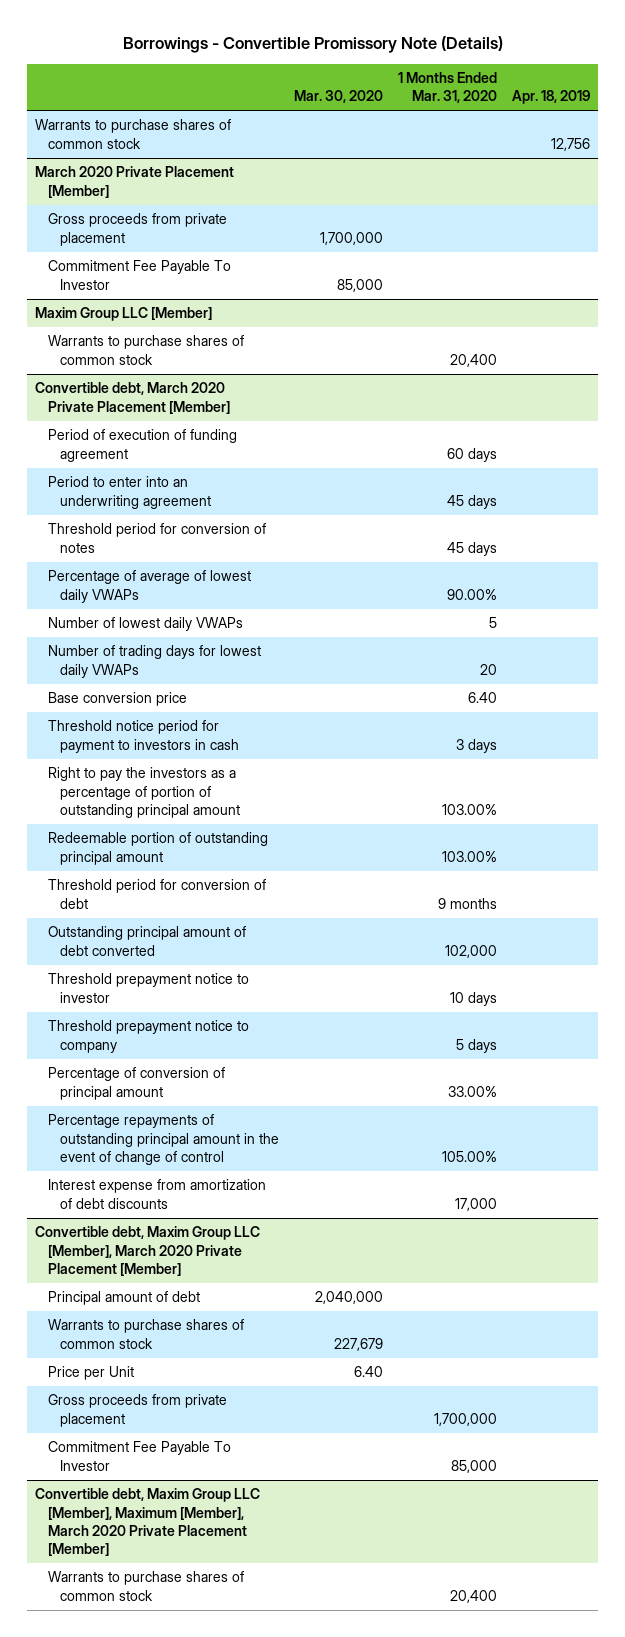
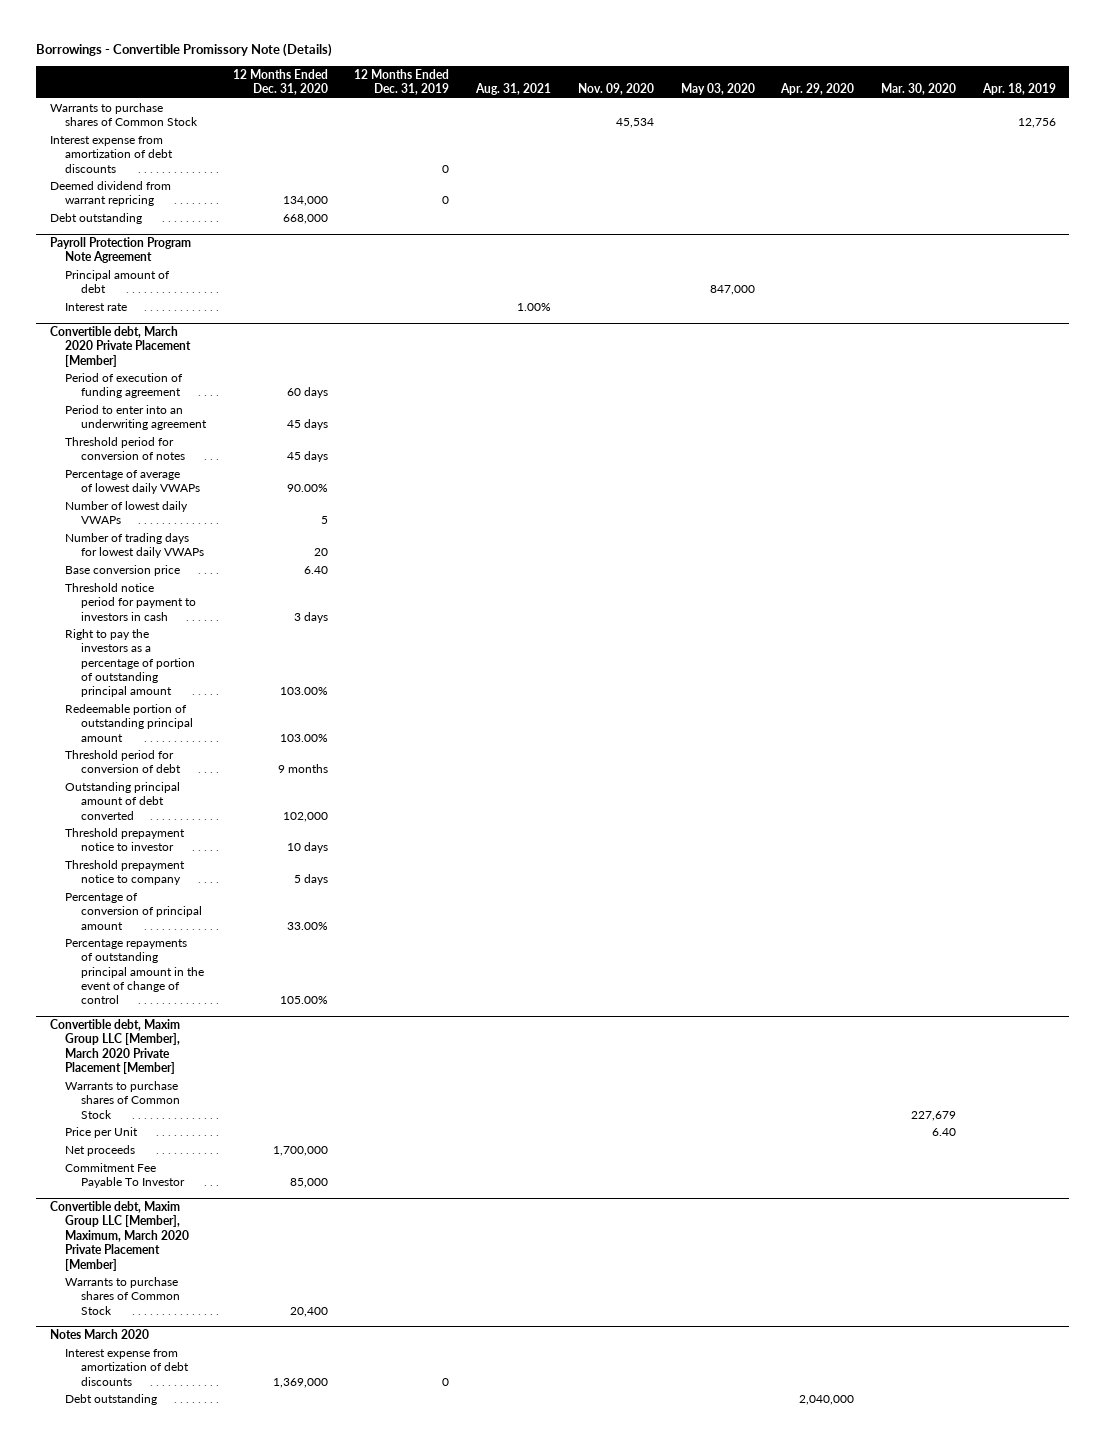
[398,71,498,104] 1 Months Ended Mar. 31, 2020 -> none
none -> [232,68,328,95] 12 Months Ended Dec. 31, 2020
none -> [354,68,450,95] 12 Months Ended Dec. 31, 2019
none -> [475,82,552,95] Aug. 31, 2021
none -> [577,82,654,95] Nov. 09, 2020
none -> [680,82,755,95] May 03, 2020
none -> [780,82,855,95] Apr. 29, 2020
[35,166,235,198] March 2020 Private Placement [Member] -> none
[47,213,227,246] Gross proceeds from private placement -> none
[47,260,231,290] Commitment Fee Payable To Investor -> none
[35,307,213,322] Maxim Group LLC [Member] -> none
[47,335,244,365] Warrants to purchase shares of common stock -> none
[35,119,232,149] Warrants to purchase shares of common stock -> [49,102,199,127] Warrants to purchase shares of Common Stock
none -> [49,135,174,173] Interest expense from amortization of debt discounts
none -> [49,180,171,207] Deemed dividend from warrant repricing
none -> [49,212,142,224] Debt outstanding
none -> [49,237,191,264] Payroll Protection Program Note Agreement
none -> [65,269,171,294] Principal amount of debt
none -> [65,302,128,311] Interest rate
[47,1179,266,1209] Interest expense from amortization of debt discounts -> none
[47,1291,200,1306] Principal amount of debt -> none
[47,1319,244,1349] Warrants to purchase shares of common stock -> [65,1080,181,1119] Warrants to purchase shares of Common Stock
[47,1394,227,1427] Gross proceeds from private placement -> [65,1144,136,1156] Net proceeds
[35,1488,261,1557] Convertible debt, Maxim Group LLC [Member], Maximum [Member], March 2020 Private Placement [Member] -> [49,1201,190,1271] Convertible debt, Maxim Group LLC [Member], Maximum, March 2020 Private Placement [Member]
[47,1571,244,1601] Warrants to purchase shares of common stock -> [65,1276,181,1315] Warrants to purchase shares of Common Stock
none -> [49,1329,149,1340] Notes March 2020
none -> [65,1348,190,1386] Interest expense from amortization of debt discounts
none -> [65,1393,158,1405] Debt outstanding

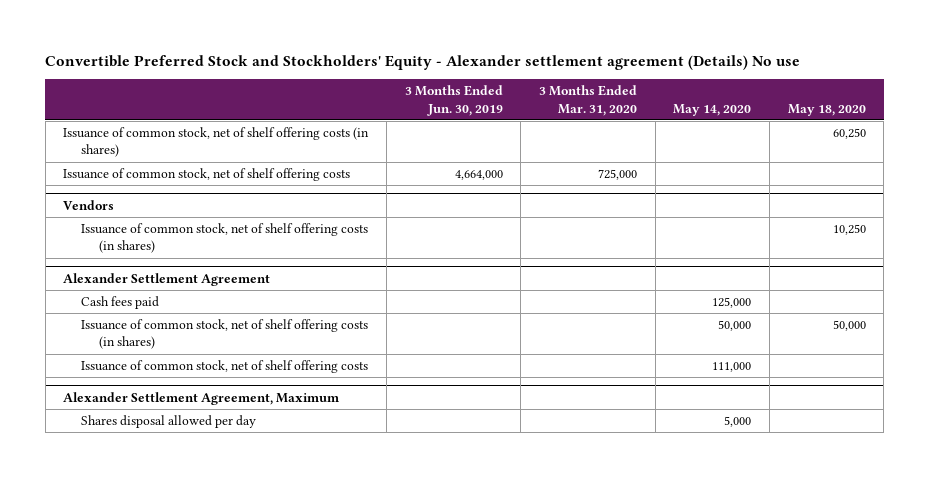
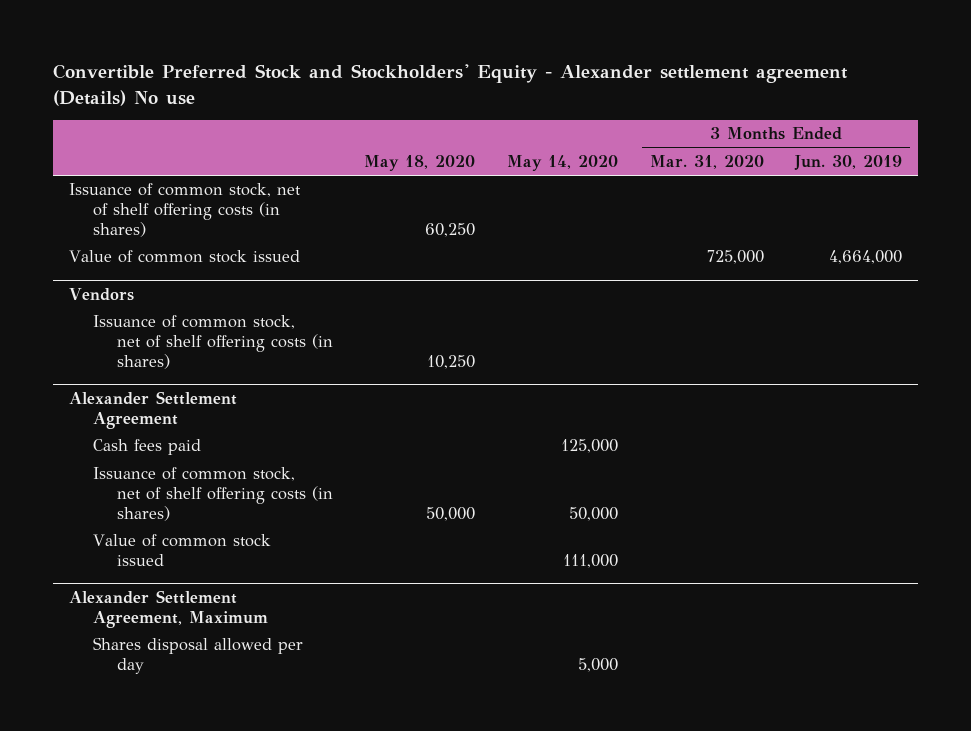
[63,168,351,182] Issuance of common stock, net of shelf offering costs -> [68,250,300,264] Value of common stock issued
[80,360,368,374] Issuance of common stock, net of shelf offering costs -> [92,534,271,567] Value of common stock issued

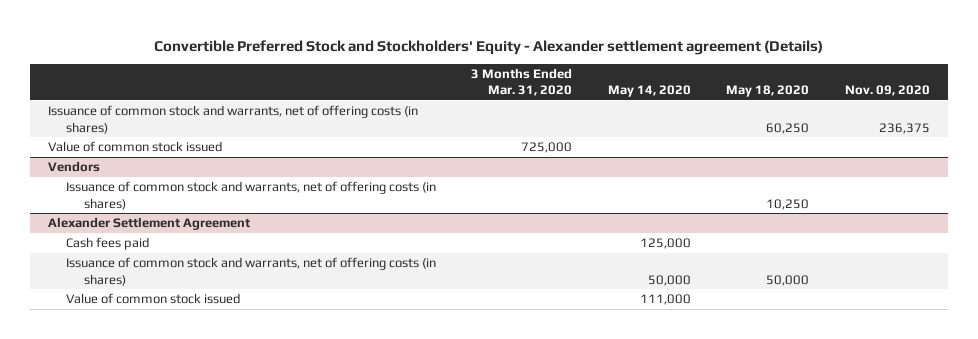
[52,64,848,106] Convertible Preferred Stock and Stockholders' Equity - Alexander settlement agreement (Details) No use -> [153,39,823,55] Convertible Preferred Stock and Stockholders' Equity - Alexander settlement agreement (Details)
[794,155,903,171] Jun. 30, 2019 -> none
none -> [845,85,931,97] Nov. 09, 2020
[68,183,301,238] Issuance of common stock, net of shelf offering costs (in shares) -> [47,105,418,134] Issuance of common stock and warrants, net of offering costs (in shares)
[92,315,333,370] Issuance of common stock, net of shelf offering costs (in shares) -> [65,181,436,210] Issuance of common stock and warrants, net of offering costs (in shares)
[92,467,333,522] Issuance of common stock, net of shelf offering costs (in shares) -> [65,257,436,286] Issuance of common stock and warrants, net of offering costs (in shares)
[68,590,268,629] Alexander Settlement Agreement, Maximum -> none
[92,637,303,675] Shares disposal allowed per day -> none

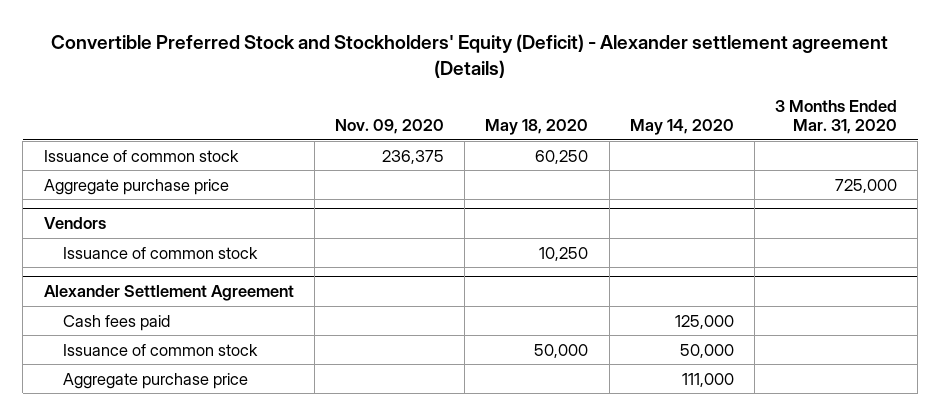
[153,39,823,55] Convertible Preferred Stock and Stockholders' Equity - Alexander settlement agreement (Details) -> [51,33,889,78] Convertible Preferred Stock and Stockholders' Equity (Deficit) - Alexander settlement agreement (Details)
[47,105,418,134] Issuance of common stock and warrants, net of offering costs (in shares) -> [43,149,239,162] Issuance of common stock
[47,141,222,153] Value of common stock issued -> [43,178,229,195] Aggregate purchase price
[65,181,436,210] Issuance of common stock and warrants, net of offering costs (in shares) -> [62,246,258,259] Issuance of common stock
[65,257,436,286] Issuance of common stock and warrants, net of offering costs (in shares) -> [62,343,258,356] Issuance of common stock
[65,293,240,305] Value of common stock issued -> [62,372,248,389] Aggregate purchase price

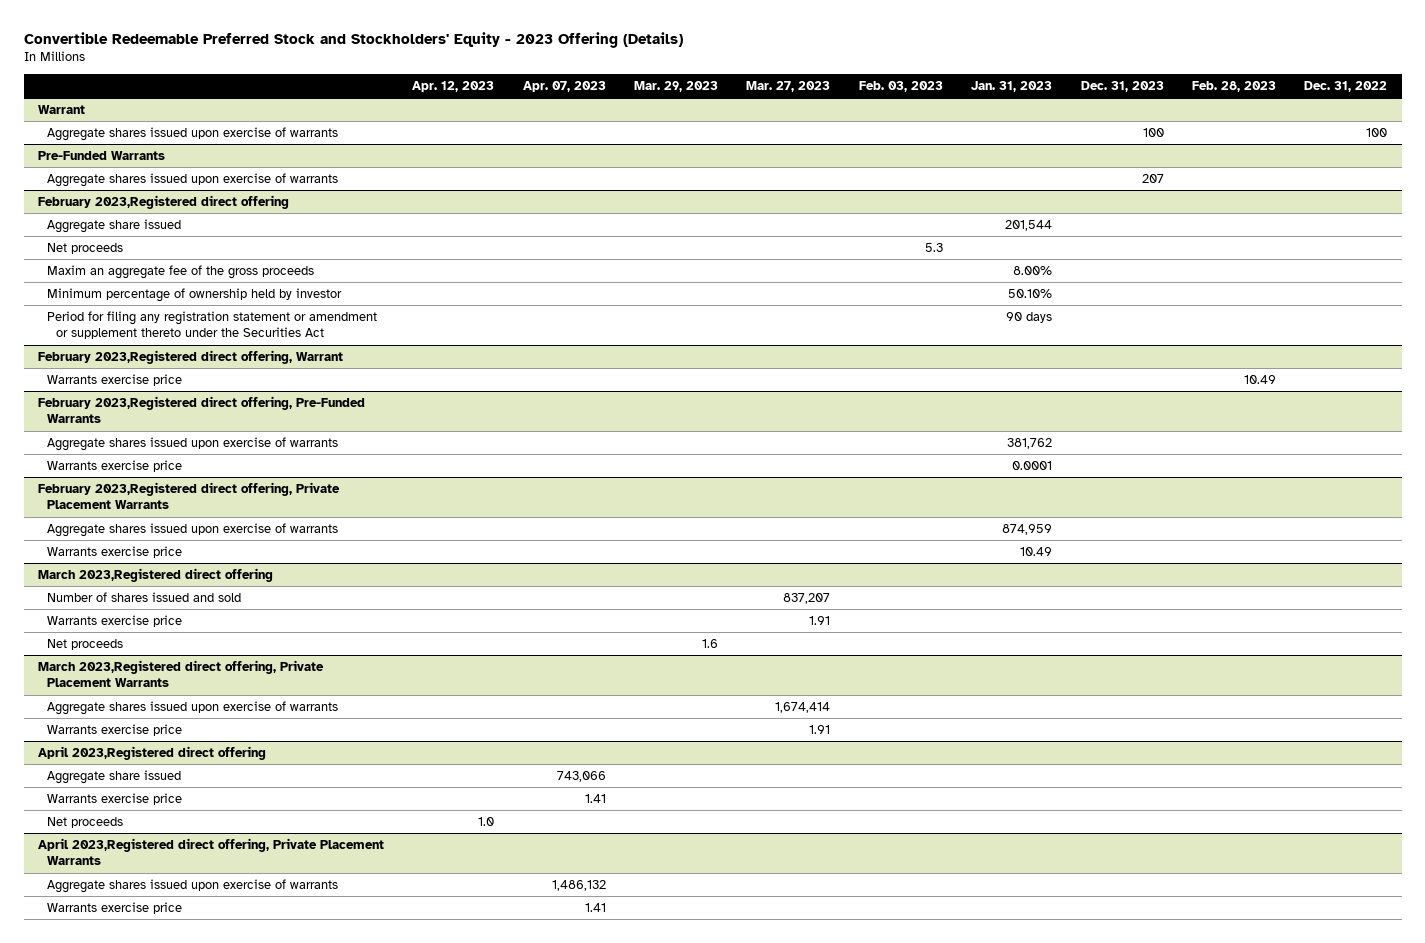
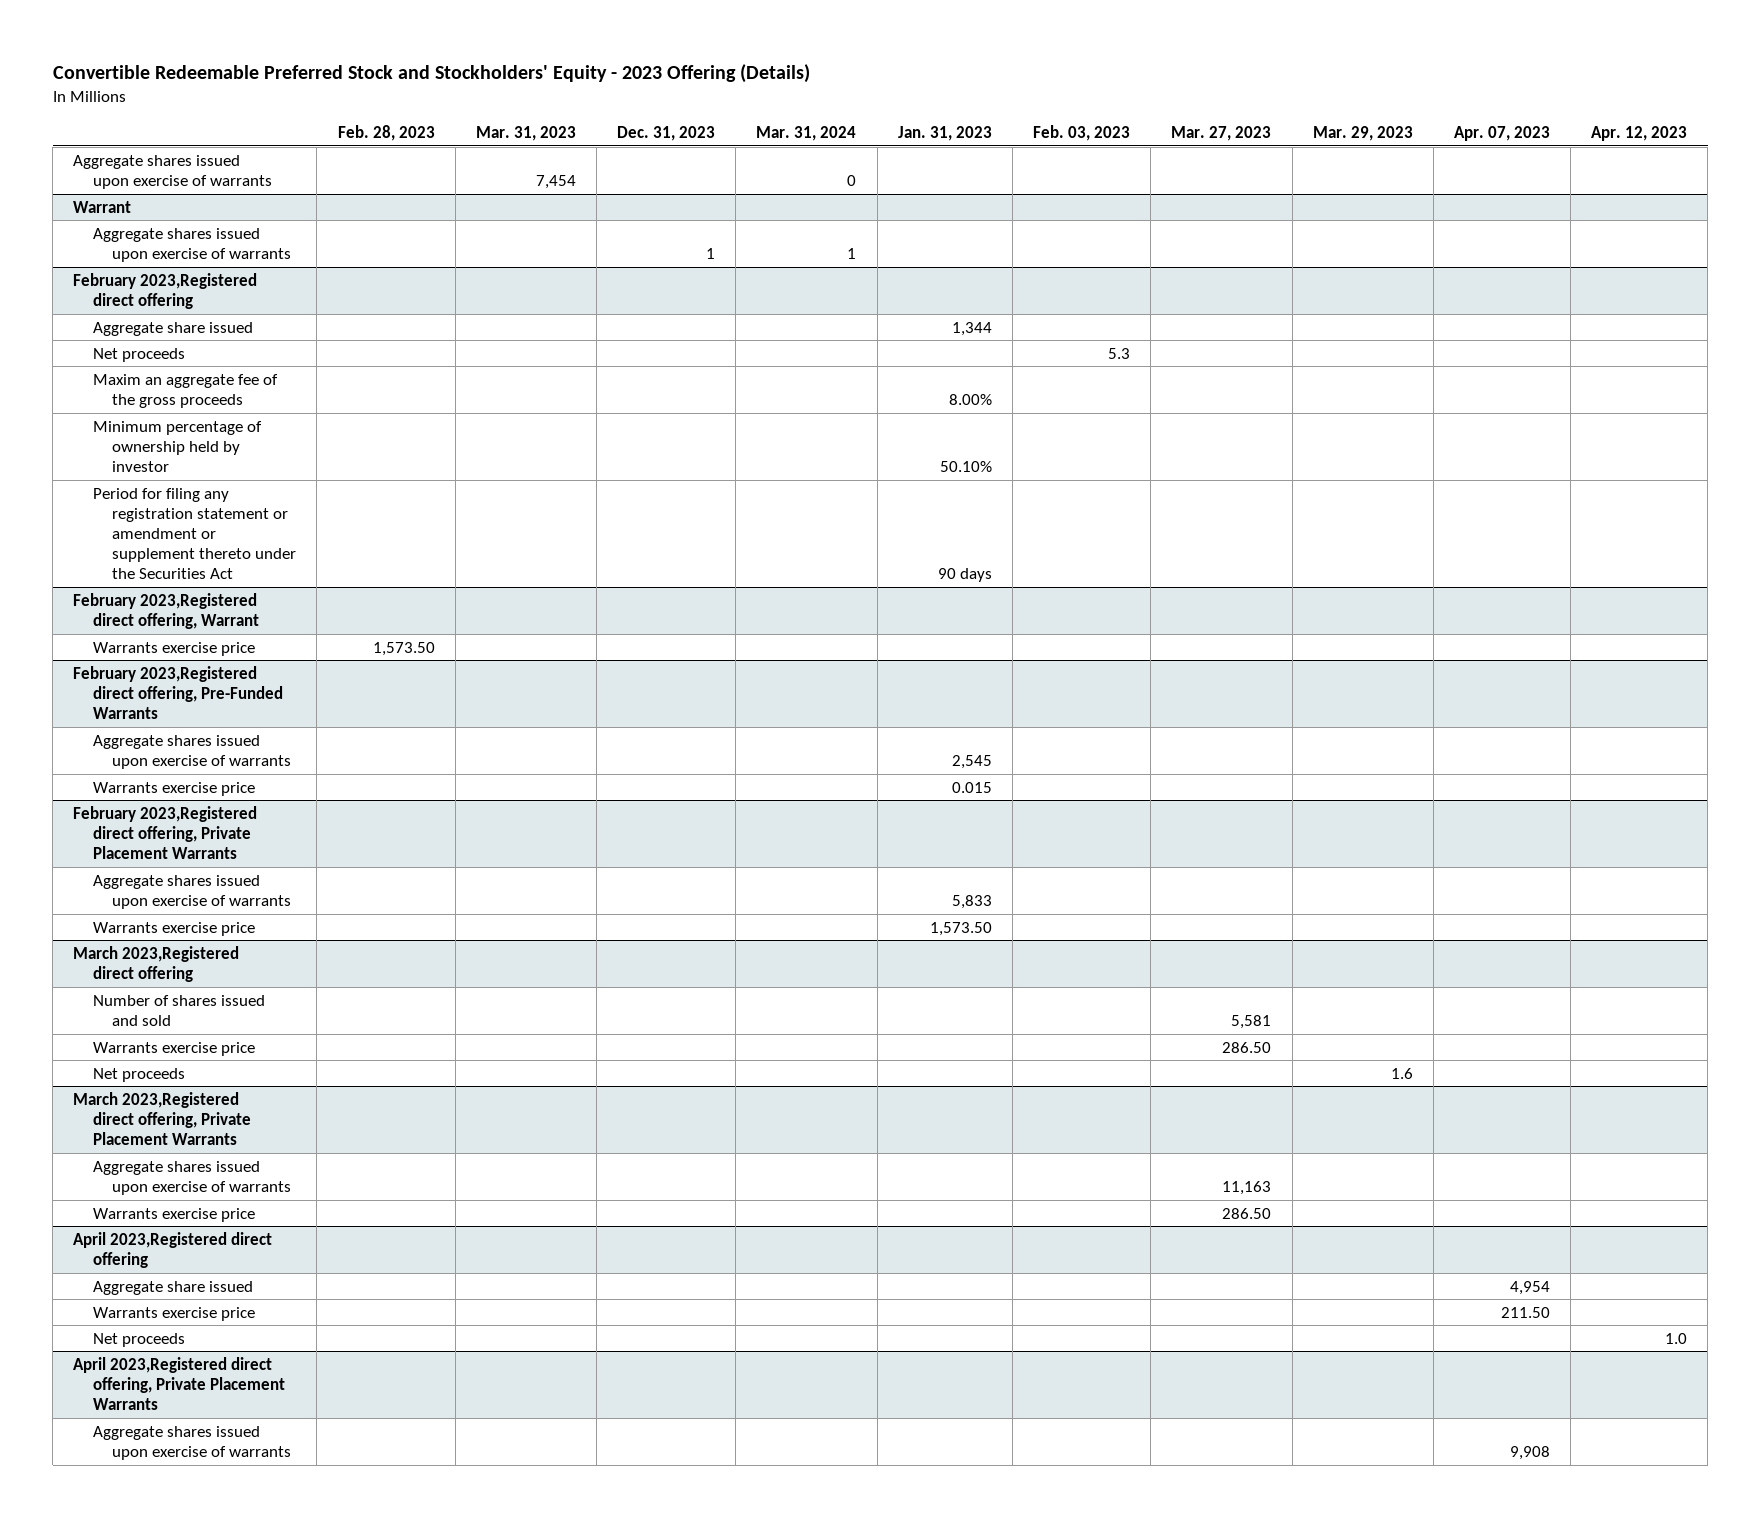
[1304,81,1388,93] Dec. 31, 2022 -> none
none -> [475,126,576,142] Mar. 31, 2023
none -> [756,126,857,142] Mar. 31, 2024
none -> [73,154,272,189] Aggregate shares issued upon exercise of warrants
[37,150,165,160] Pre-Funded Warrants -> none
[47,172,339,187] Aggregate shares issued upon exercise of warrants -> none
[1142,127,1164,137] 100 -> [706,247,716,259] 1
[1005,219,1053,231] 201,544 -> [951,321,992,336] 1,344
[1243,374,1276,384] 10.49 -> [372,641,435,656] 1,573.50
[1007,437,1053,449] 381,762 -> [951,754,992,769] 2,545
[1012,460,1053,470] 0.0001 -> [951,781,992,793] 0.015
[1002,523,1053,535] 874,959 -> [951,894,992,909] 5,833
[1020,546,1053,556] 10.49 -> [929,921,992,936] 1,573.50
[783,592,831,604] 837,207 -> [1231,1014,1272,1029] 5,581
[809,615,831,625] 1.91 -> [1222,1041,1272,1053] 286.50
[775,701,831,713] 1,674,414 -> [1222,1180,1272,1195] 11,163
[809,724,831,734] 1.91 -> [1222,1207,1272,1219] 286.50
[556,770,606,782] 743,066 -> [1509,1280,1550,1295] 4,954
[584,793,606,803] 1.41 -> [1500,1306,1550,1318] 211.50
[47,901,183,914] Warrants exercise price -> none
[551,879,606,891] 1,486,132 -> [1509,1445,1550,1460] 9,908

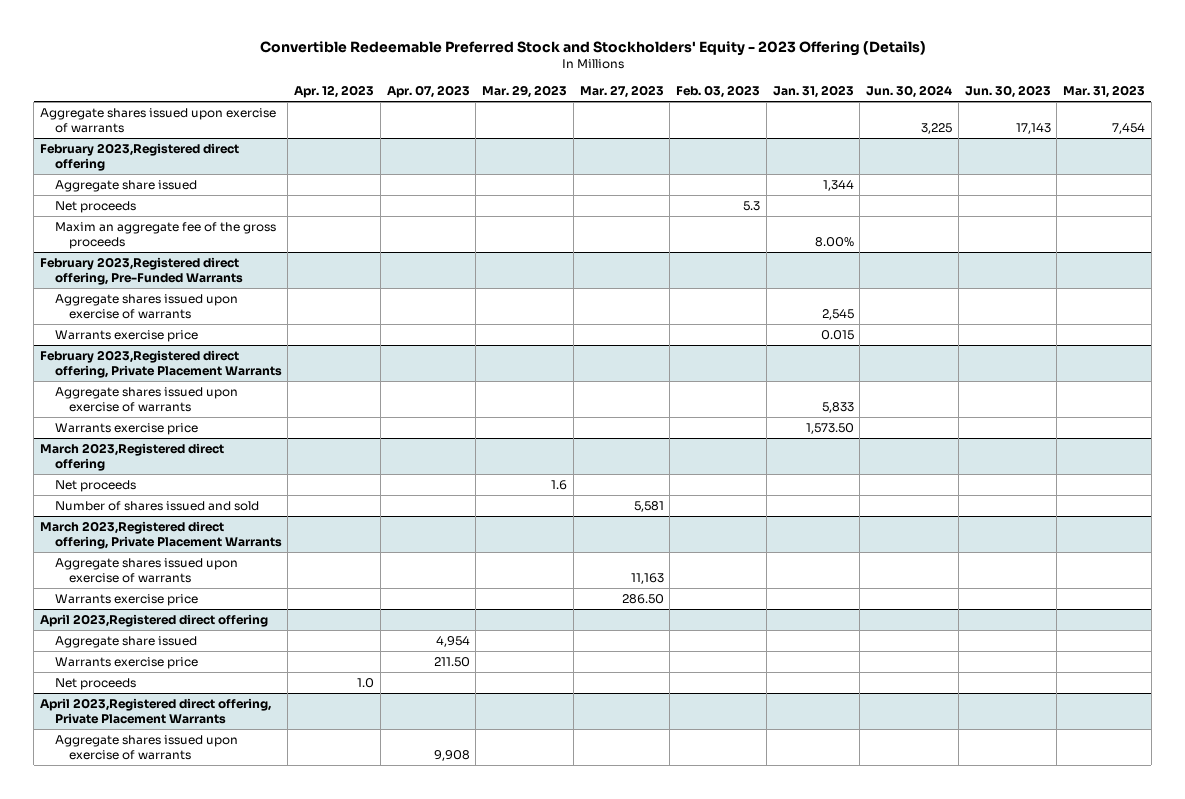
[337,125,435,142] Feb. 28, 2023 -> none
[617,126,716,142] Dec. 31, 2023 -> none
[756,126,857,142] Mar. 31, 2024 -> none
none -> [866,85,953,99] Jun. 30, 2024
none -> [964,85,1051,99] Jun. 30, 2023
[73,200,132,213] Warrant -> none
[92,227,292,262] Aggregate shares issued upon exercise of warrants -> none
[92,420,262,472] Minimum percentage of ownership held by investor -> none
[92,487,297,580] Period for filing any registration statement or amendment or supplement thereto under the Securities Act -> none
[73,592,259,629] February 2023,Registered direct offering, Warrant -> none
[92,641,255,656] Warrants exercise price -> none
[92,1041,255,1056] Warrants exercise price -> none
[92,994,265,1026] Number of shares issued and sold -> [54,500,259,511] Number of shares issued and sold

